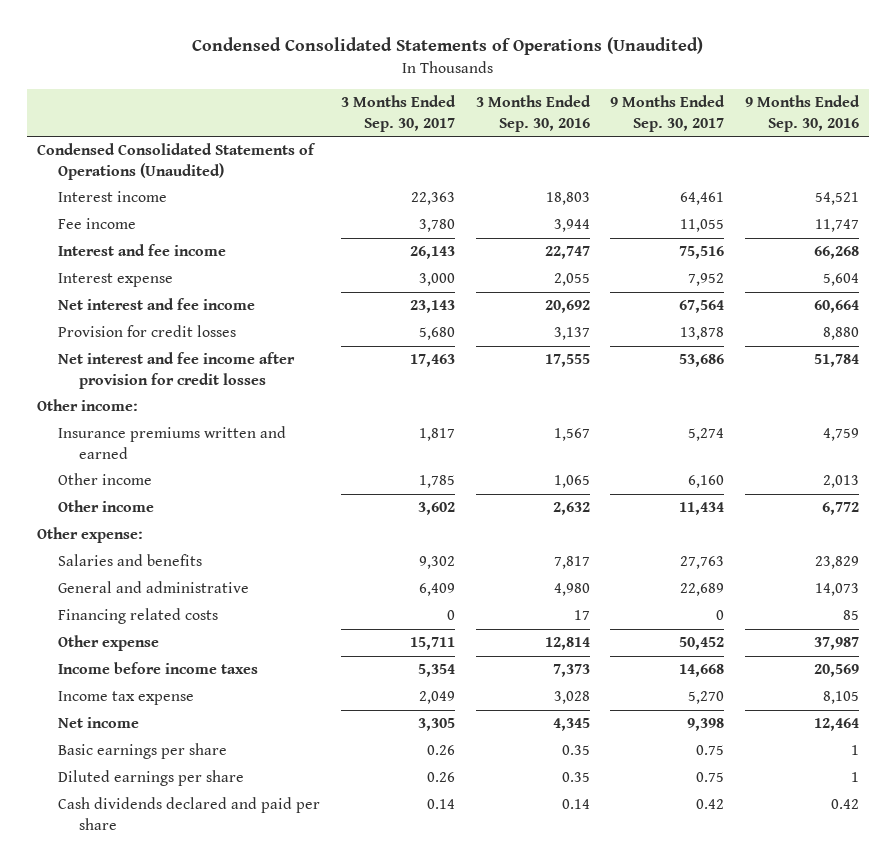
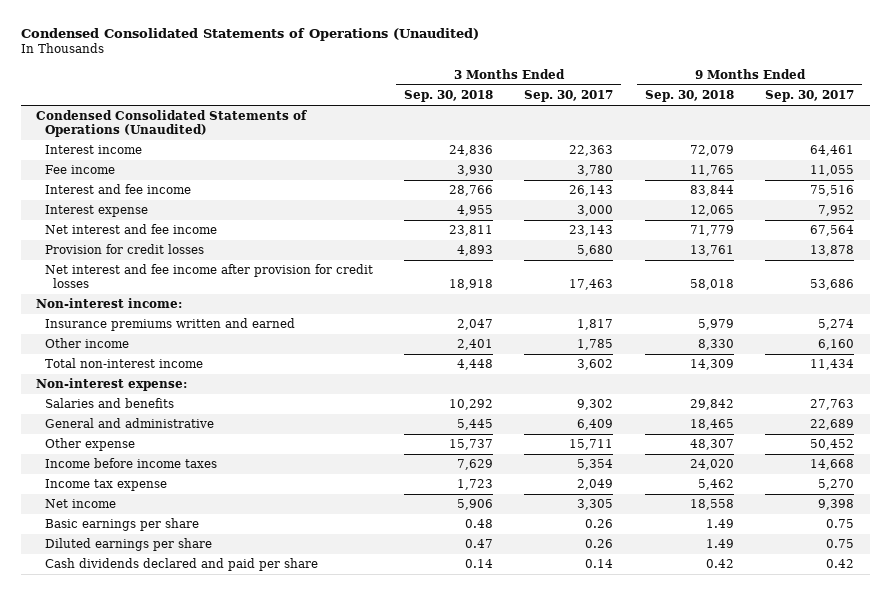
[475,95,591,132] 3 Months Ended Sep. 30, 2016 -> none
[744,95,860,132] 9 Months Ended Sep. 30, 2016 -> none
none -> [403,90,493,103] Sep. 30, 2018
none -> [644,90,734,103] Sep. 30, 2018
[37,399,139,412] Other income: -> [36,298,183,309] Non-interest income:
[58,500,155,513] Other income -> [44,358,203,369] Total non-interest income
[37,527,144,544] Other expense: -> [36,378,188,392] Non-interest expense:
[58,608,219,625] Financing related costs -> none

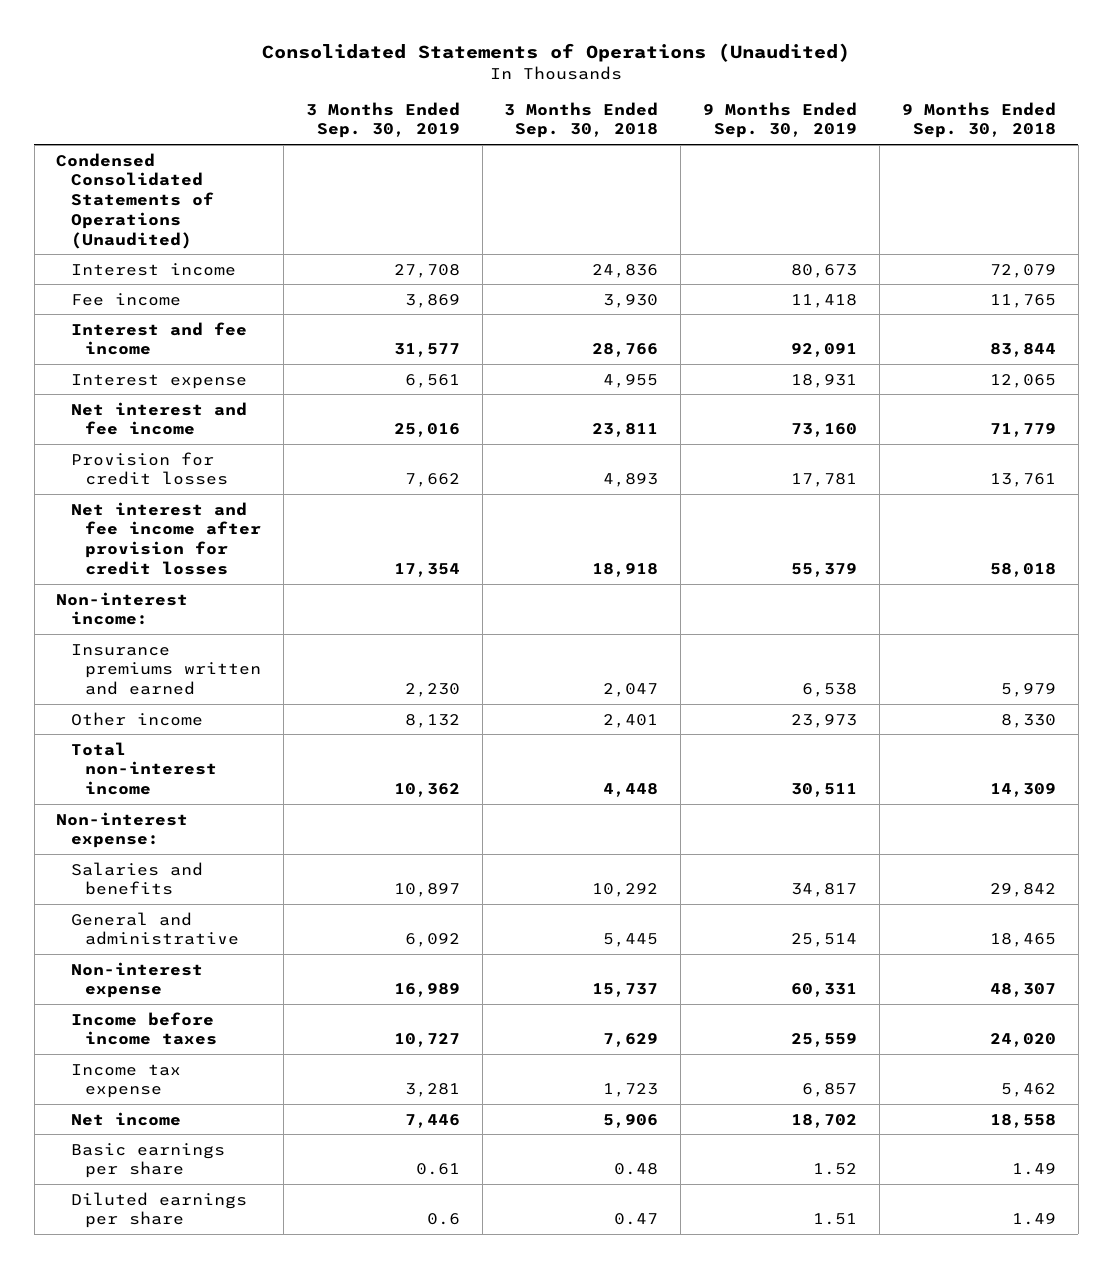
[20,28,479,42] Condensed Consolidated Statements of Operations (Unaudited) -> [262,42,851,62] Consolidated Statements of Operations (Unaudited)
[524,90,614,103] Sep. 30, 2017 -> none
[765,90,855,103] Sep. 30, 2017 -> none
none -> [305,101,460,139] 3 Months Ended Sep. 30, 2019
none -> [703,101,858,139] 9 Months Ended Sep. 30, 2019
[44,438,135,452] Other expense -> [70,961,203,999] Non-interest expense
[44,558,318,572] Cash dividends declared and paid per share -> none

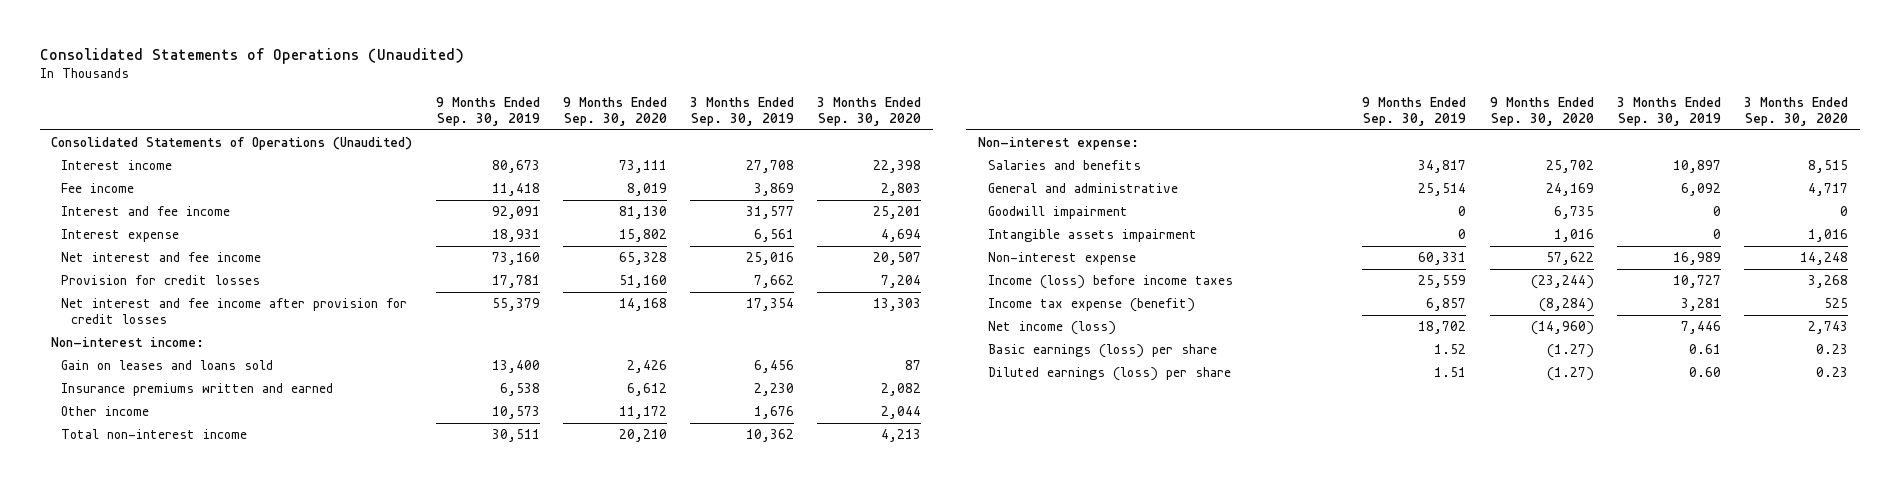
[504,101,659,139] 3 Months Ended Sep. 30, 2018 -> none
[901,101,1056,139] 9 Months Ended Sep. 30, 2018 -> none
none -> [562,97,667,127] 9 Months Ended Sep. 30, 2020
none -> [817,97,922,127] 3 Months Ended Sep. 30, 2020
[56,152,214,249] Condensed Consolidated Statements of Operations (Unaudited) -> [51,137,413,151] Consolidated Statements of Operations (Unaudited)
none -> [60,360,273,371] Gain on leases and loans sold
[404,713,460,728] 8,132 -> [754,406,795,420] 1,676
[791,713,858,728] 23,973 -> [491,406,540,420] 10,573
none -> [987,206,1128,220] Goodwill impairment
none -> [987,229,1197,243] Intangible assets impairment
[70,1011,218,1046] Income before income taxes -> [987,275,1233,290] Income (loss) before income taxes
[70,1063,181,1099] Income tax expense -> [987,298,1195,313] Income tax expense (benefit)
[70,1111,181,1126] Net income -> [987,321,1116,336] Net income (loss)
[70,1142,225,1179] Basic earnings per share -> [987,344,1217,359] Basic earnings (loss) per share
[70,1191,247,1229] Diluted earnings per share -> [987,367,1231,382] Diluted earnings (loss) per share
[426,1213,460,1226] 0.6 -> [1688,367,1721,378] 0.60

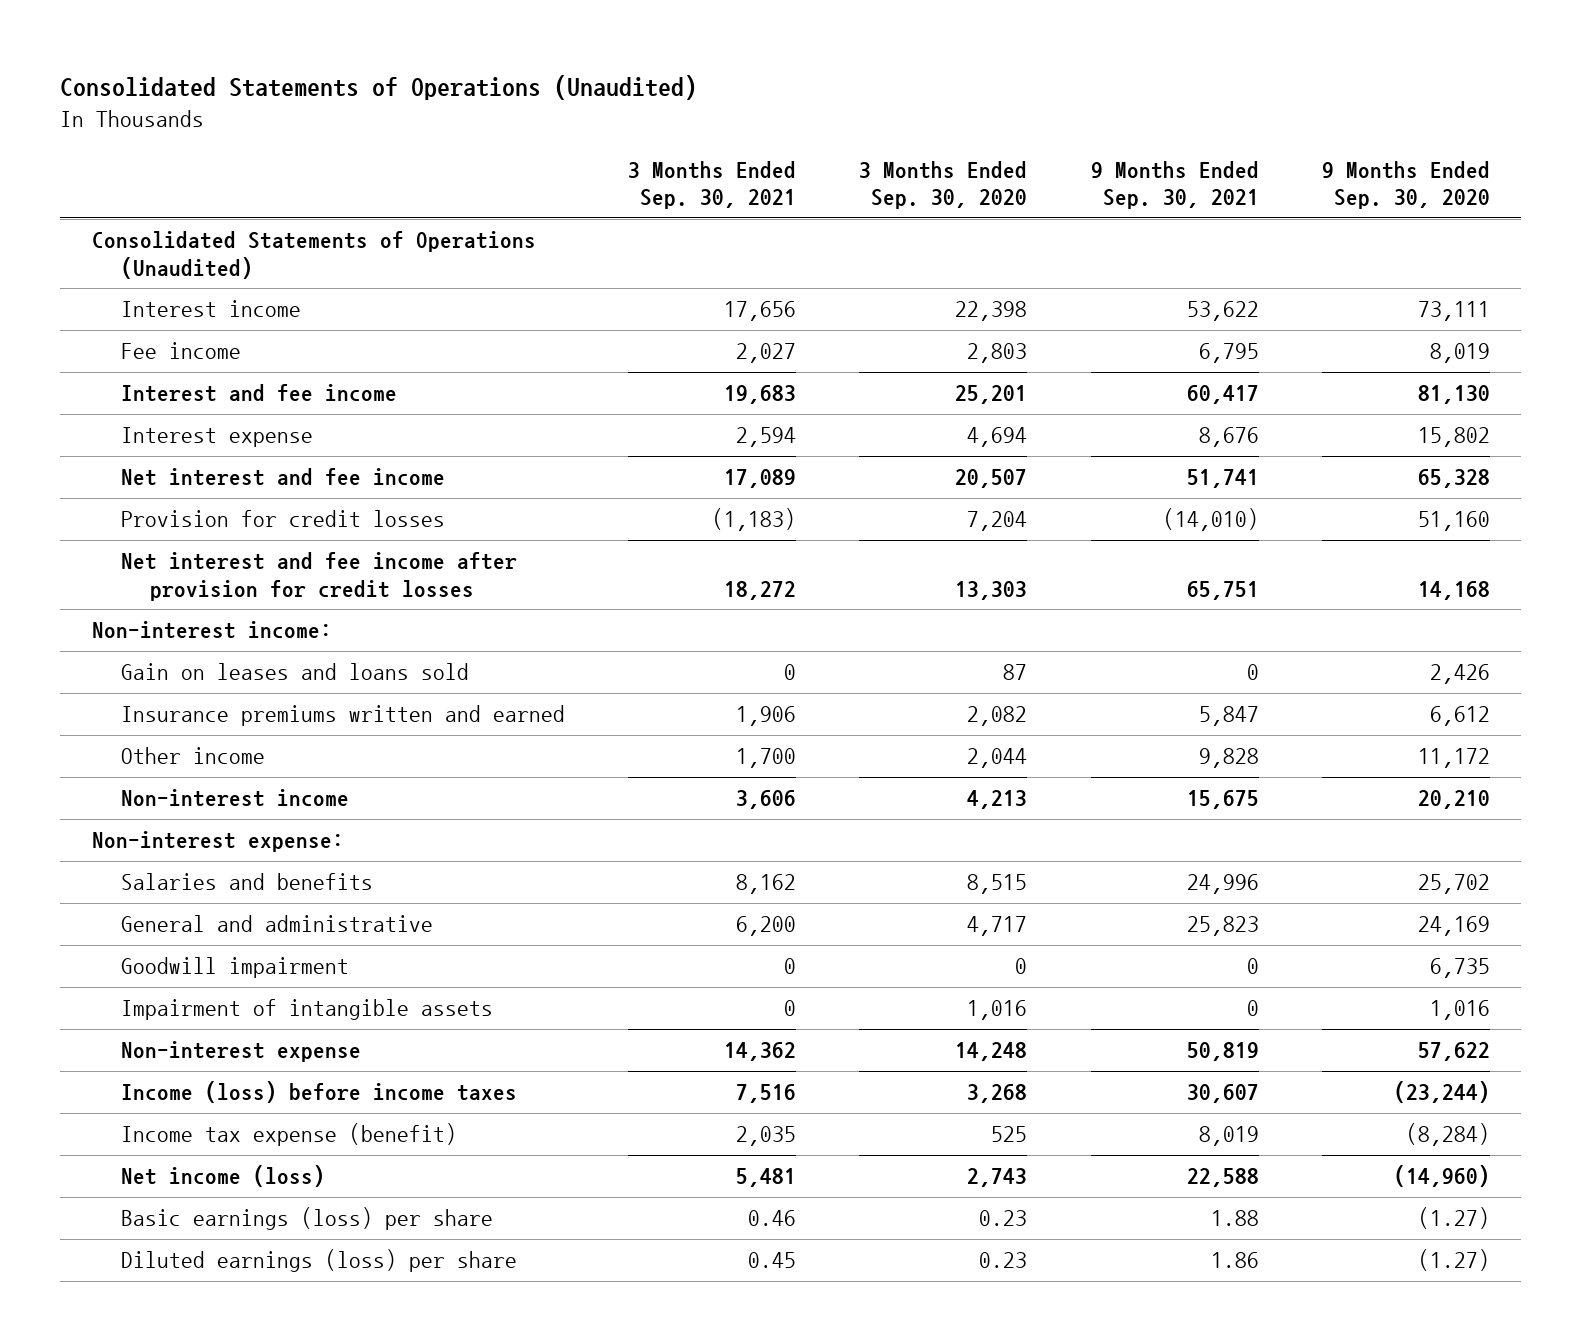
[435,97,540,127] 9 Months Ended Sep. 30, 2019 -> none
[690,97,795,127] 3 Months Ended Sep. 30, 2019 -> none
none -> [628,160,797,210] 3 Months Ended Sep. 30, 2021
none -> [1090,160,1259,210] 9 Months Ended Sep. 30, 2021
[60,429,247,440] Total non-interest income -> [120,789,349,808] Non-interest income
[987,229,1197,243] Intangible assets impairment -> [120,999,493,1021] Impairment of intangible assets

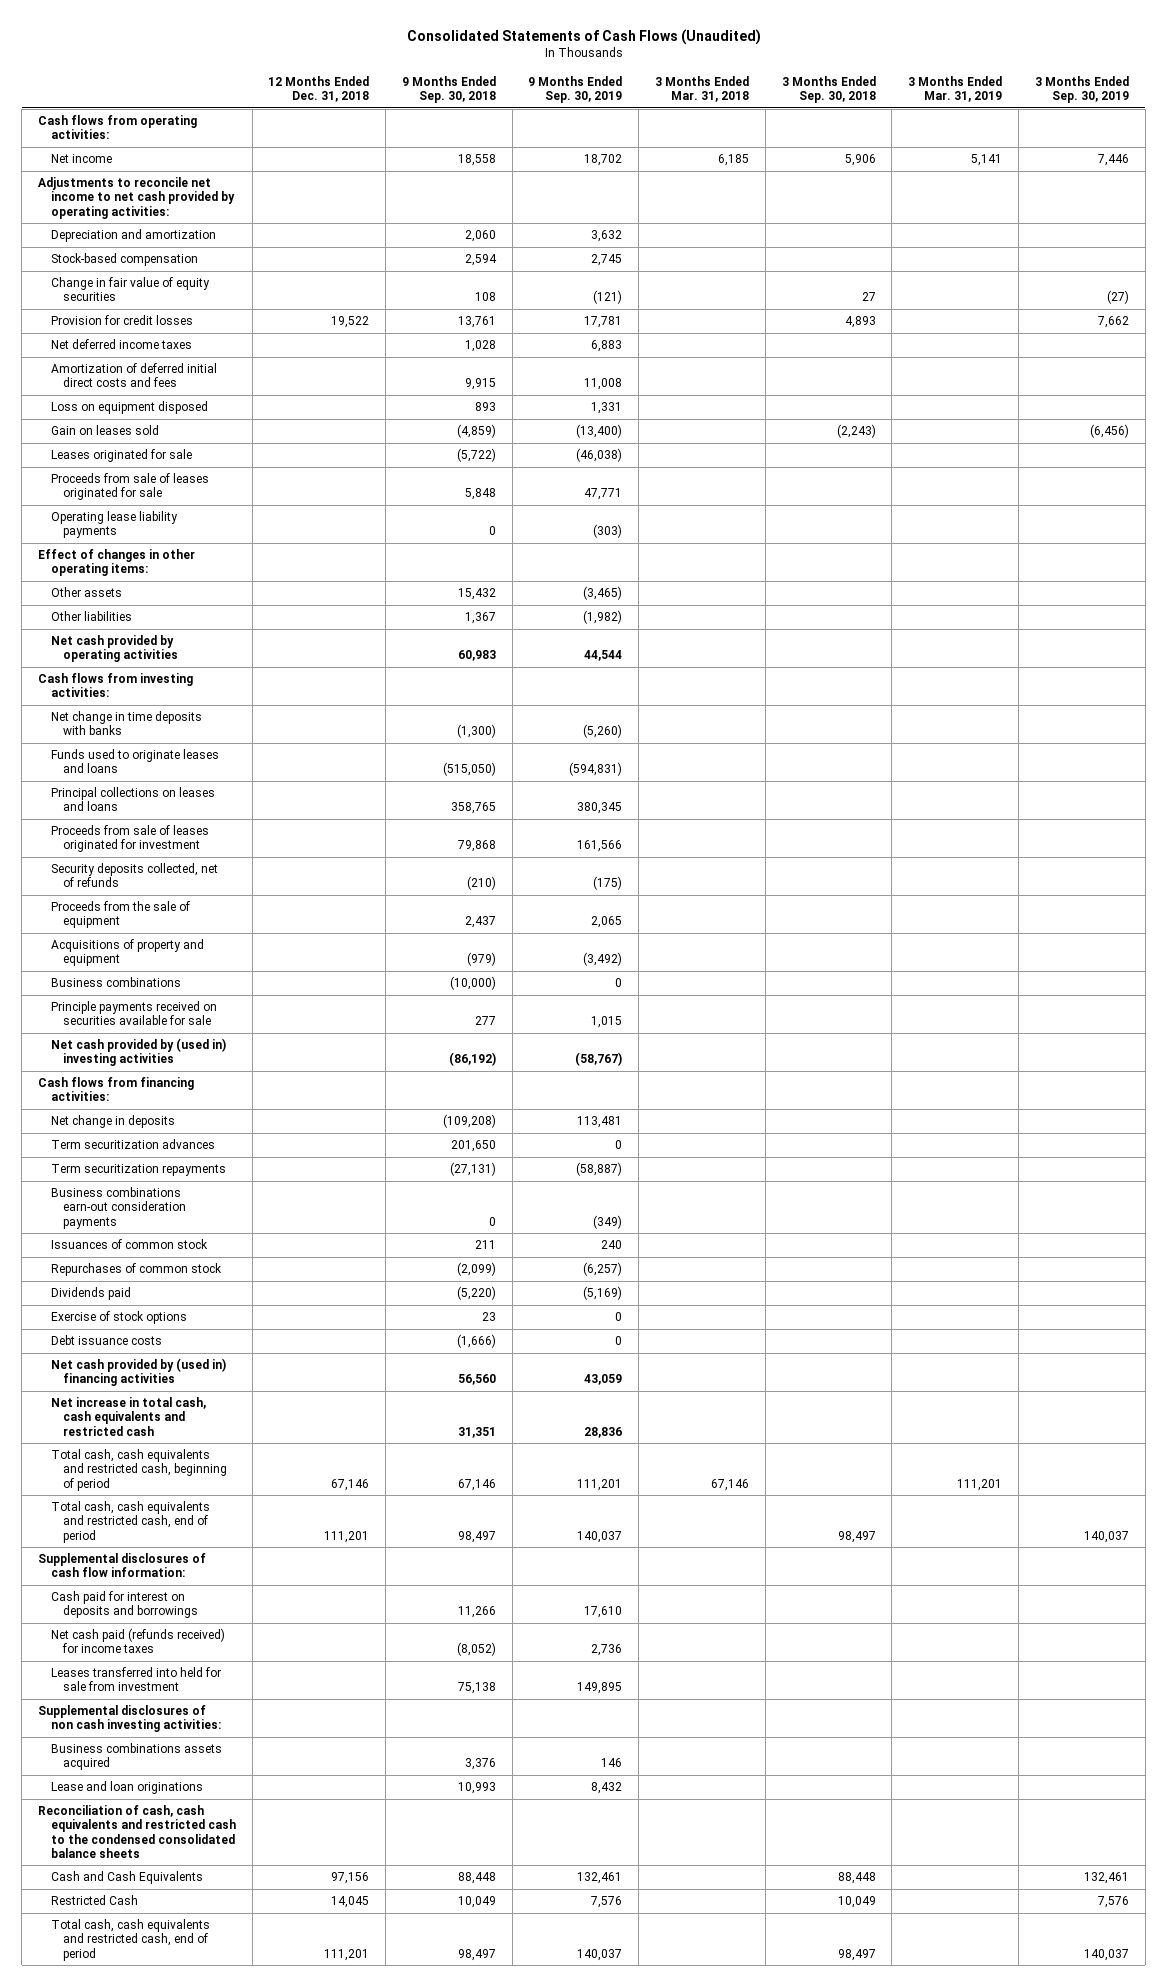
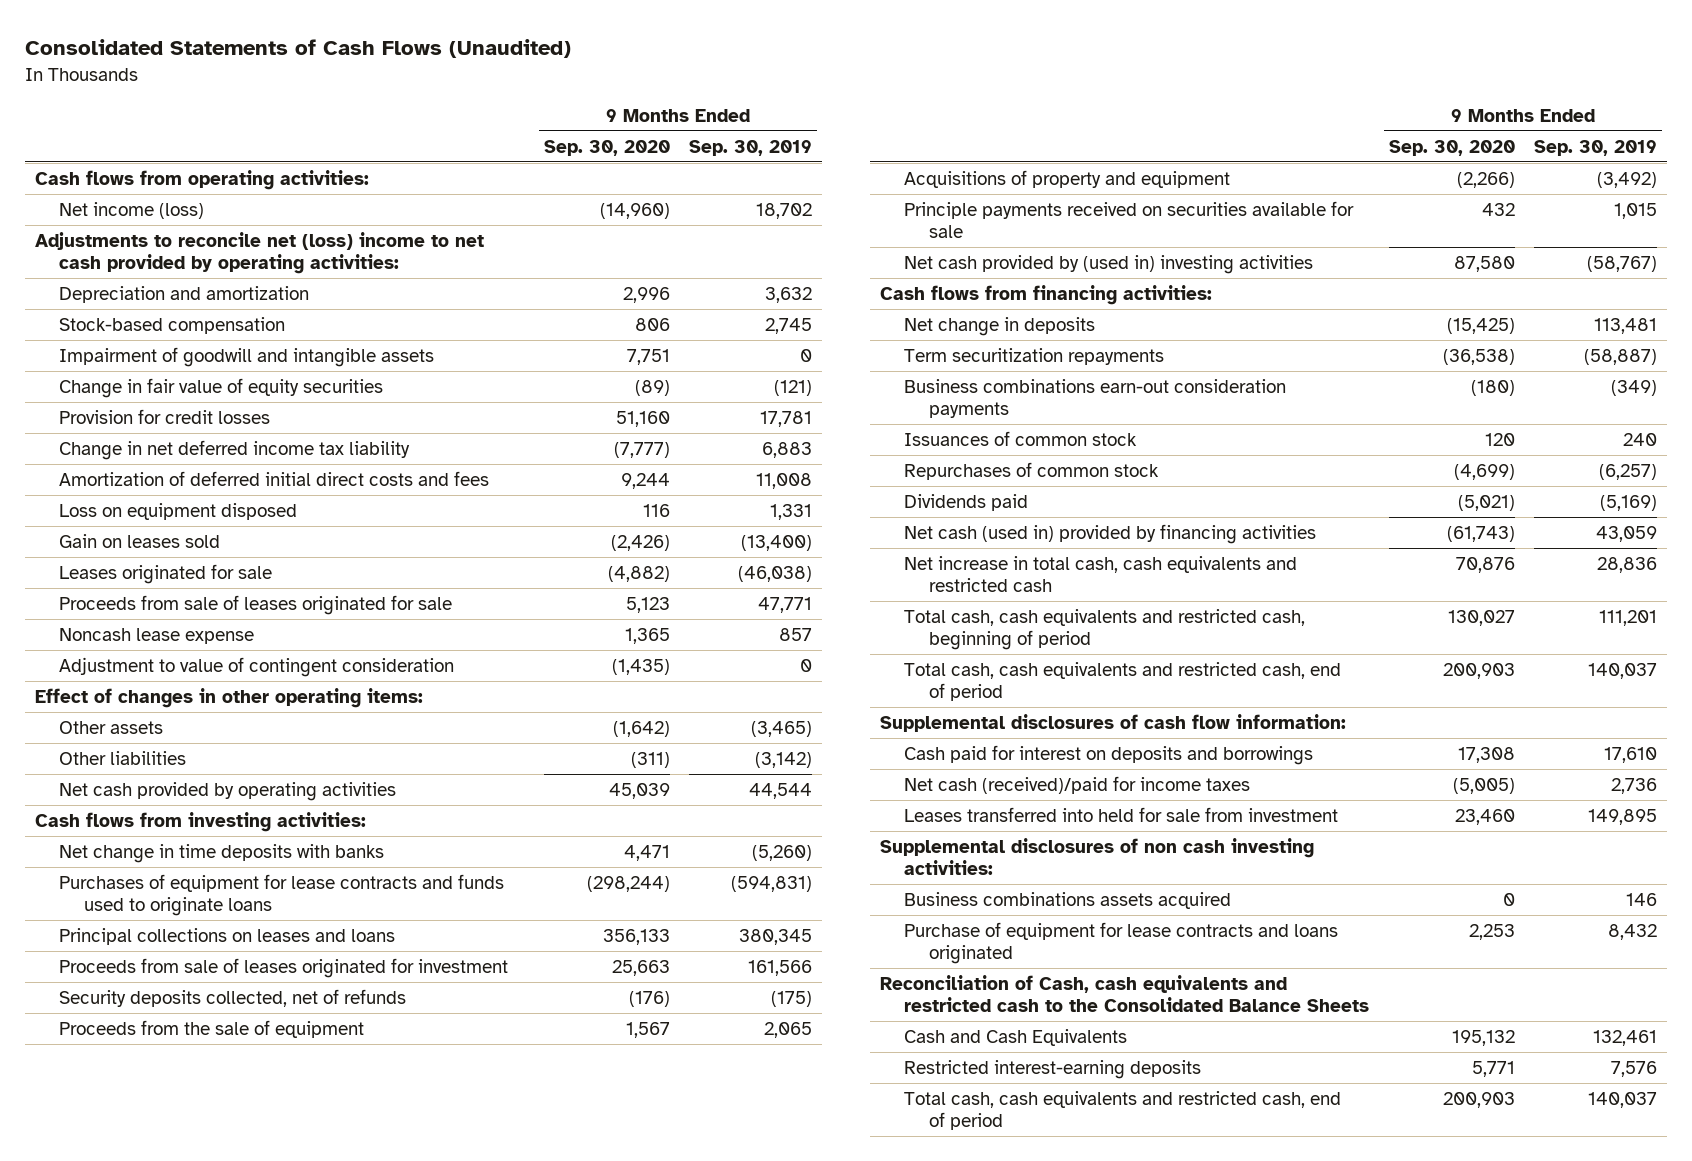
[268,75,370,103] 12 Months Ended Dec. 31, 2018 -> none
[401,75,496,104] 9 Months Ended Sep. 30, 2018 -> none
[655,75,750,103] 3 Months Ended Mar. 31, 2018 -> none
[781,75,876,104] 3 Months Ended Sep. 30, 2018 -> none
[908,75,1003,103] 3 Months Ended Mar. 31, 2019 -> none
[1034,75,1129,104] 3 Months Ended Sep. 30, 2019 -> none
none -> [543,139,670,156] Sep. 30, 2020
[50,154,112,164] Net income -> [59,201,205,219] Net income (loss)
[38,177,235,219] Adjustments to reconcile net income to net cash provided by operating activities: -> [34,231,484,275] Adjustments to reconcile net (loss) income to net cash provided by operating activities:
none -> [59,346,435,367] Impairment of goodwill and intangible assets
[50,339,192,350] Net deferred income taxes -> [59,439,411,460] Change in net deferred income tax liability
[50,511,178,539] Operating lease liability payments -> none
none -> [59,627,255,644] Noncash lease expense
none -> [59,656,455,677] Adjustment to value of contingent consideration
[583,610,623,625] (1,982) -> [755,751,813,768] (3,142)
[50,749,219,774] Funds used to originate leases and loans -> [59,873,505,917] Purchases of equipment for lease contracts and funds used to originate loans
[50,977,181,988] Business combinations -> none
[50,1139,215,1150] Term securitization advances -> none
[50,1311,187,1325] Exercise of stock options -> none
[50,1335,162,1346] Debt issuance costs -> none
[50,1358,226,1387] Net cash provided by (used in) financing activities -> [904,523,1317,544] Net cash (used in) provided by financing activities
[50,1628,225,1654] Net cash paid (refunds received) for income taxes -> [904,775,1251,794] Net cash (received)/paid for income taxes
[50,1781,203,1795] Lease and loan originations -> [904,921,1339,965] Purchase of equipment for lease contracts and loans originated
[38,1805,236,1858] Reconciliation of cash, cash equivalents and restricted cash to the condensed consolidated balance sheets -> [879,974,1370,1013] Reconciliation of Cash, cash equivalents and restricted cash to the Consolidated Balance Sheets
[50,1895,138,1906] Restricted Cash -> [904,1059,1202,1079] Restricted interest-earning deposits

